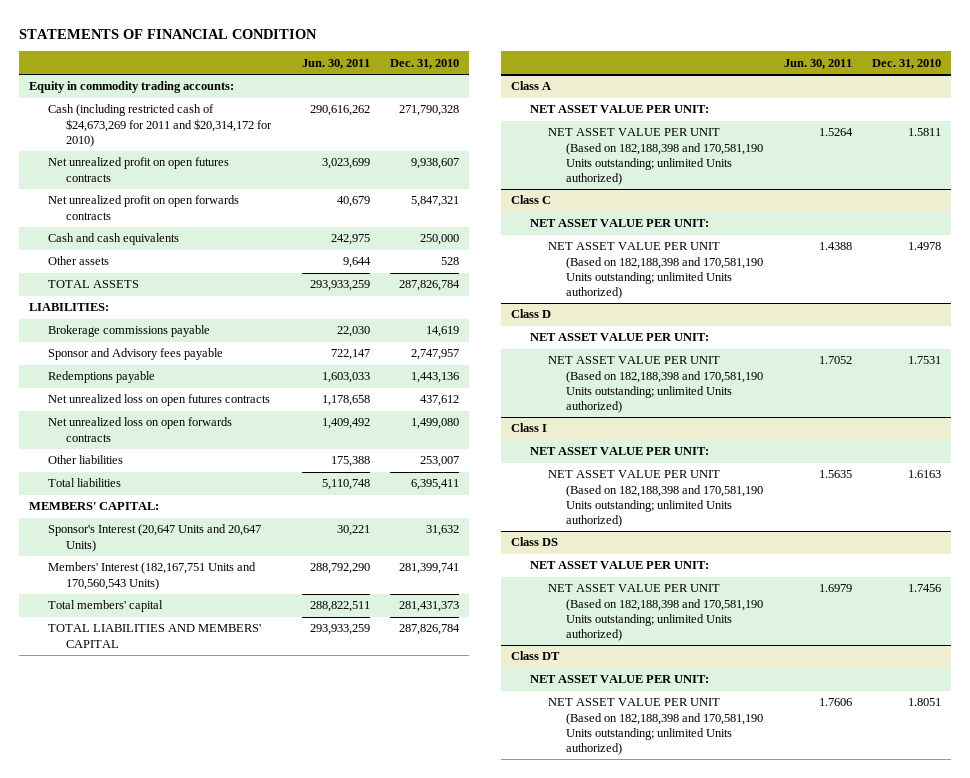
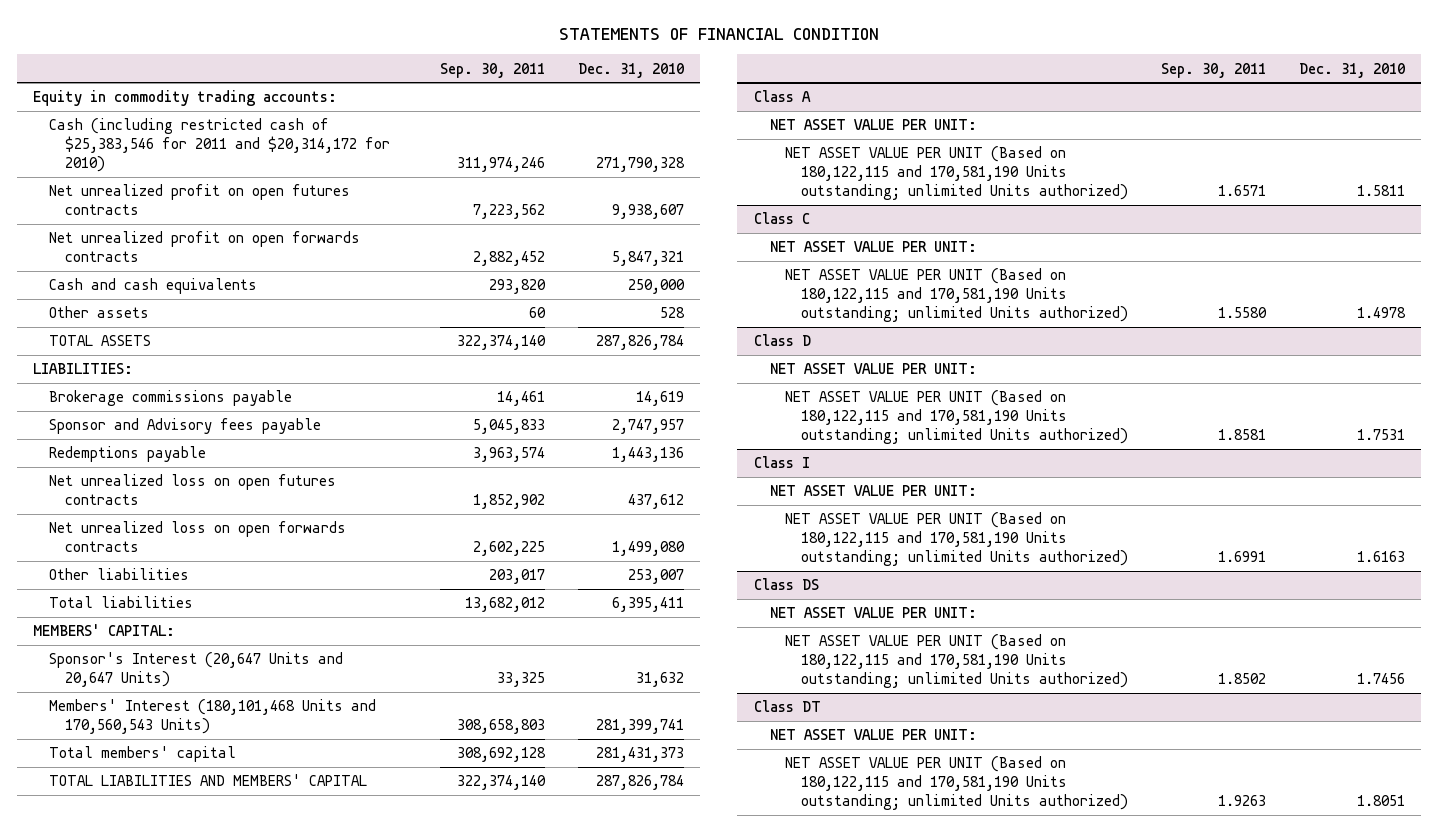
[301,58,370,69] Jun. 30, 2011 -> none
none -> [440,62,546,78] Sep. 30, 2011
[47,104,273,147] Cash (including restricted cash of $24,673,269 for 2011 and $20,314,172 for 2010) -> [48,118,390,172] Cash (including restricted cash of $25,383,546 for 2011 and $20,314,172 for 2010)
[47,562,256,590] Members' Interest (182,167,751 Units and 170,560,543 Units) -> [48,699,376,734] Members' Interest (180,101,468 Units and 170,560,543 Units)
[547,128,764,185] NET ASSET VALUE PER UNIT (Based on 182,188,398 and 170,581,190 Units outstanding; unlimited Units authorized) -> [785,146,1129,200] NET ASSET VALUE PER UNIT (Based on 180,122,115 and 170,581,190 Units outstanding; unlimited Units authorized)
[547,242,764,299] NET ASSET VALUE PER UNIT (Based on 182,188,398 and 170,581,190 Units outstanding; unlimited Units authorized) -> [785,268,1129,322] NET ASSET VALUE PER UNIT (Based on 180,122,115 and 170,581,190 Units outstanding; unlimited Units authorized)
[547,356,764,413] NET ASSET VALUE PER UNIT (Based on 182,188,398 and 170,581,190 Units outstanding; unlimited Units authorized) -> [785,390,1129,444] NET ASSET VALUE PER UNIT (Based on 180,122,115 and 170,581,190 Units outstanding; unlimited Units authorized)
[547,470,764,527] NET ASSET VALUE PER UNIT (Based on 182,188,398 and 170,581,190 Units outstanding; unlimited Units authorized) -> [785,512,1129,566] NET ASSET VALUE PER UNIT (Based on 180,122,115 and 170,581,190 Units outstanding; unlimited Units authorized)
[547,584,764,641] NET ASSET VALUE PER UNIT (Based on 182,188,398 and 170,581,190 Units outstanding; unlimited Units authorized) -> [785,634,1129,688] NET ASSET VALUE PER UNIT (Based on 180,122,115 and 170,581,190 Units outstanding; unlimited Units authorized)
[547,698,764,755] NET ASSET VALUE PER UNIT (Based on 182,188,398 and 170,581,190 Units outstanding; unlimited Units authorized) -> [785,756,1129,810] NET ASSET VALUE PER UNIT (Based on 180,122,115 and 170,581,190 Units outstanding; unlimited Units authorized)

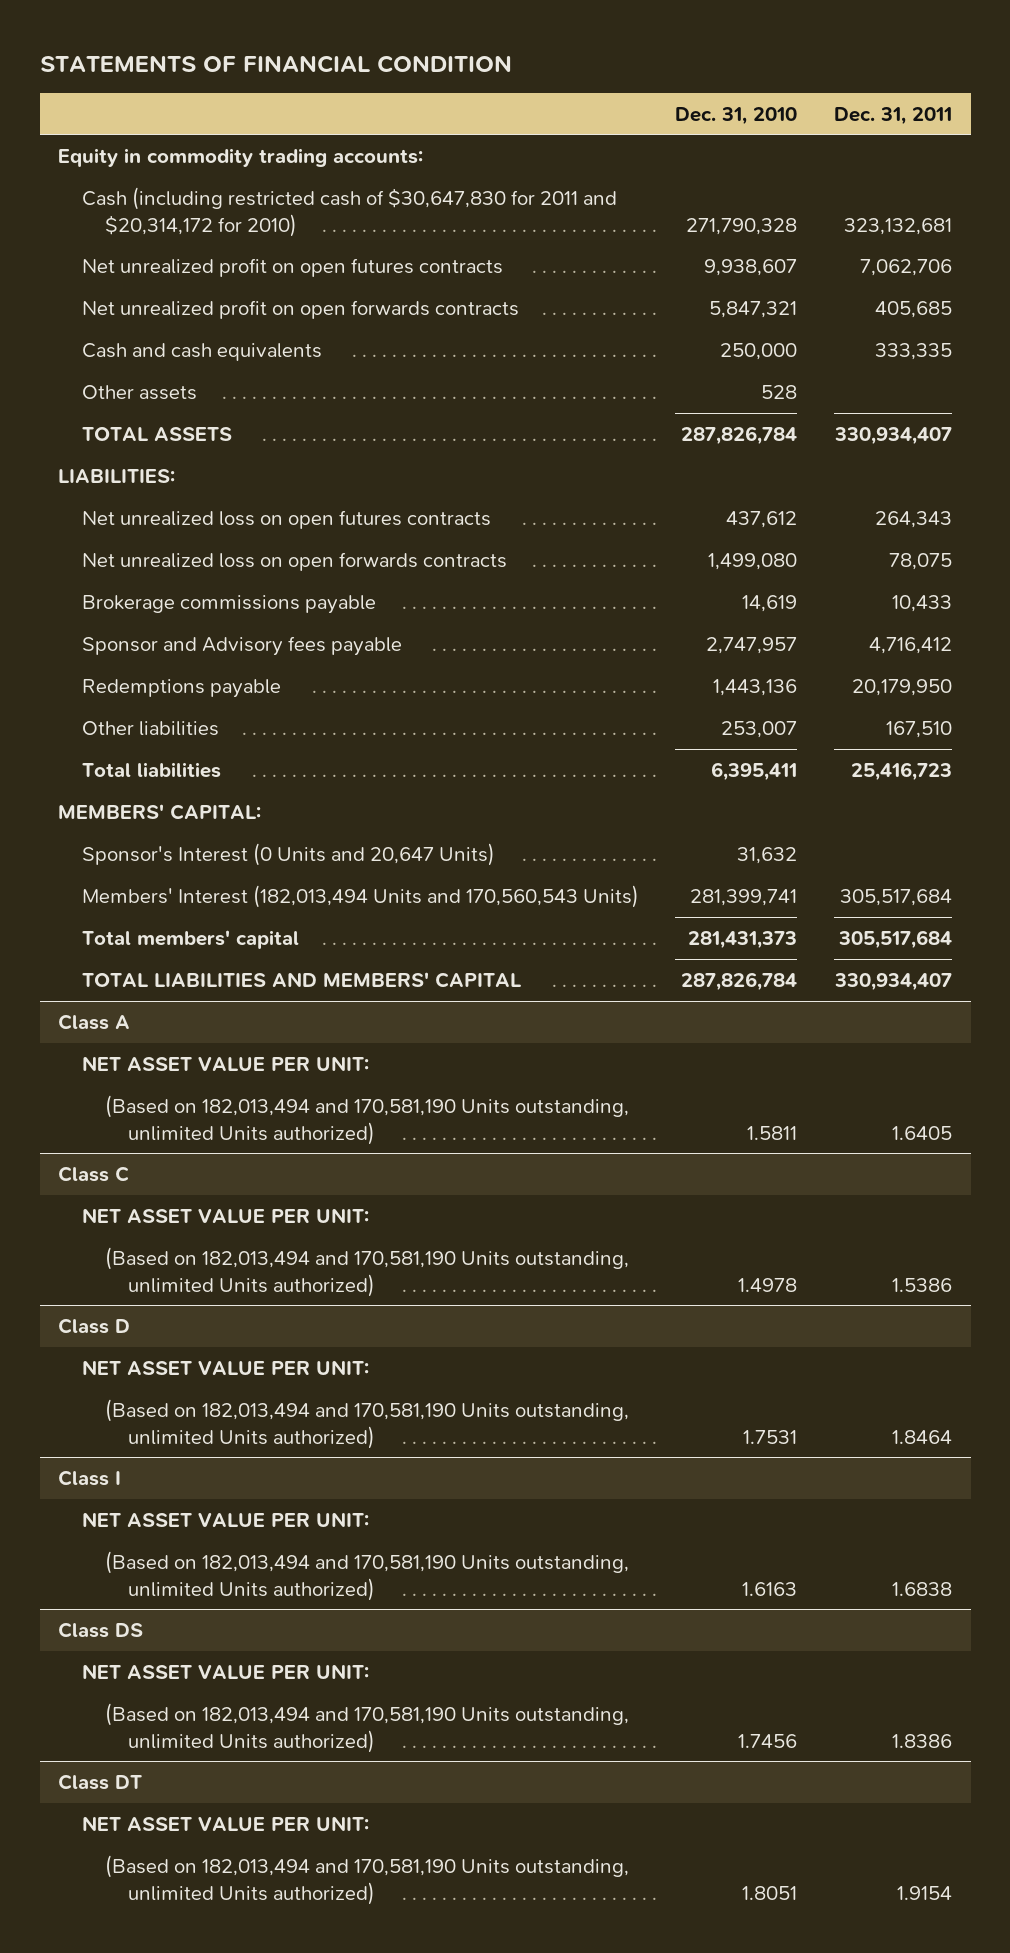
[440,62,546,78] Sep. 30, 2011 -> none
none -> [834,106,953,125] Dec. 31, 2011
[48,118,390,172] Cash (including restricted cash of $25,383,546 for 2011 and $20,314,172 for 2010) -> [81,186,617,237] Cash (including restricted cash of $30,647,830 for 2011 and $20,314,172 for 2010)
[48,474,336,505] Net unrealized loss on open futures contracts -> [81,509,491,529] Net unrealized loss on open futures contracts
[48,521,346,552] Net unrealized loss on open forwards contracts -> [81,551,507,571] Net unrealized loss on open forwards contracts
[48,652,343,687] Sponsor's Interest (20,647 Units and 20,647 Units) -> [81,842,495,866] Sponsor's Interest (0 Units and 20,647 Units)
[48,699,376,734] Members' Interest (180,101,468 Units and 170,560,543 Units) -> [81,884,639,908] Members' Interest (182,013,494 Units and 170,560,543 Units)
[785,146,1129,200] NET ASSET VALUE PER UNIT (Based on 180,122,115 and 170,581,190 Units outstanding; unlimited Units authorized) -> [105,1094,630,1145] (Based on 182,013,494 and 170,581,190 Units outstanding, unlimited Units authorized)
[785,268,1129,322] NET ASSET VALUE PER UNIT (Based on 180,122,115 and 170,581,190 Units outstanding; unlimited Units authorized) -> [105,1246,630,1297] (Based on 182,013,494 and 170,581,190 Units outstanding, unlimited Units authorized)
[785,390,1129,444] NET ASSET VALUE PER UNIT (Based on 180,122,115 and 170,581,190 Units outstanding; unlimited Units authorized) -> [105,1398,630,1449] (Based on 182,013,494 and 170,581,190 Units outstanding, unlimited Units authorized)
[785,512,1129,566] NET ASSET VALUE PER UNIT (Based on 180,122,115 and 170,581,190 Units outstanding; unlimited Units authorized) -> [105,1550,630,1601] (Based on 182,013,494 and 170,581,190 Units outstanding, unlimited Units authorized)
[785,634,1129,688] NET ASSET VALUE PER UNIT (Based on 180,122,115 and 170,581,190 Units outstanding; unlimited Units authorized) -> [105,1702,630,1753] (Based on 182,013,494 and 170,581,190 Units outstanding, unlimited Units authorized)
[785,756,1129,810] NET ASSET VALUE PER UNIT (Based on 180,122,115 and 170,581,190 Units outstanding; unlimited Units authorized) -> [105,1854,630,1905] (Based on 182,013,494 and 170,581,190 Units outstanding, unlimited Units authorized)

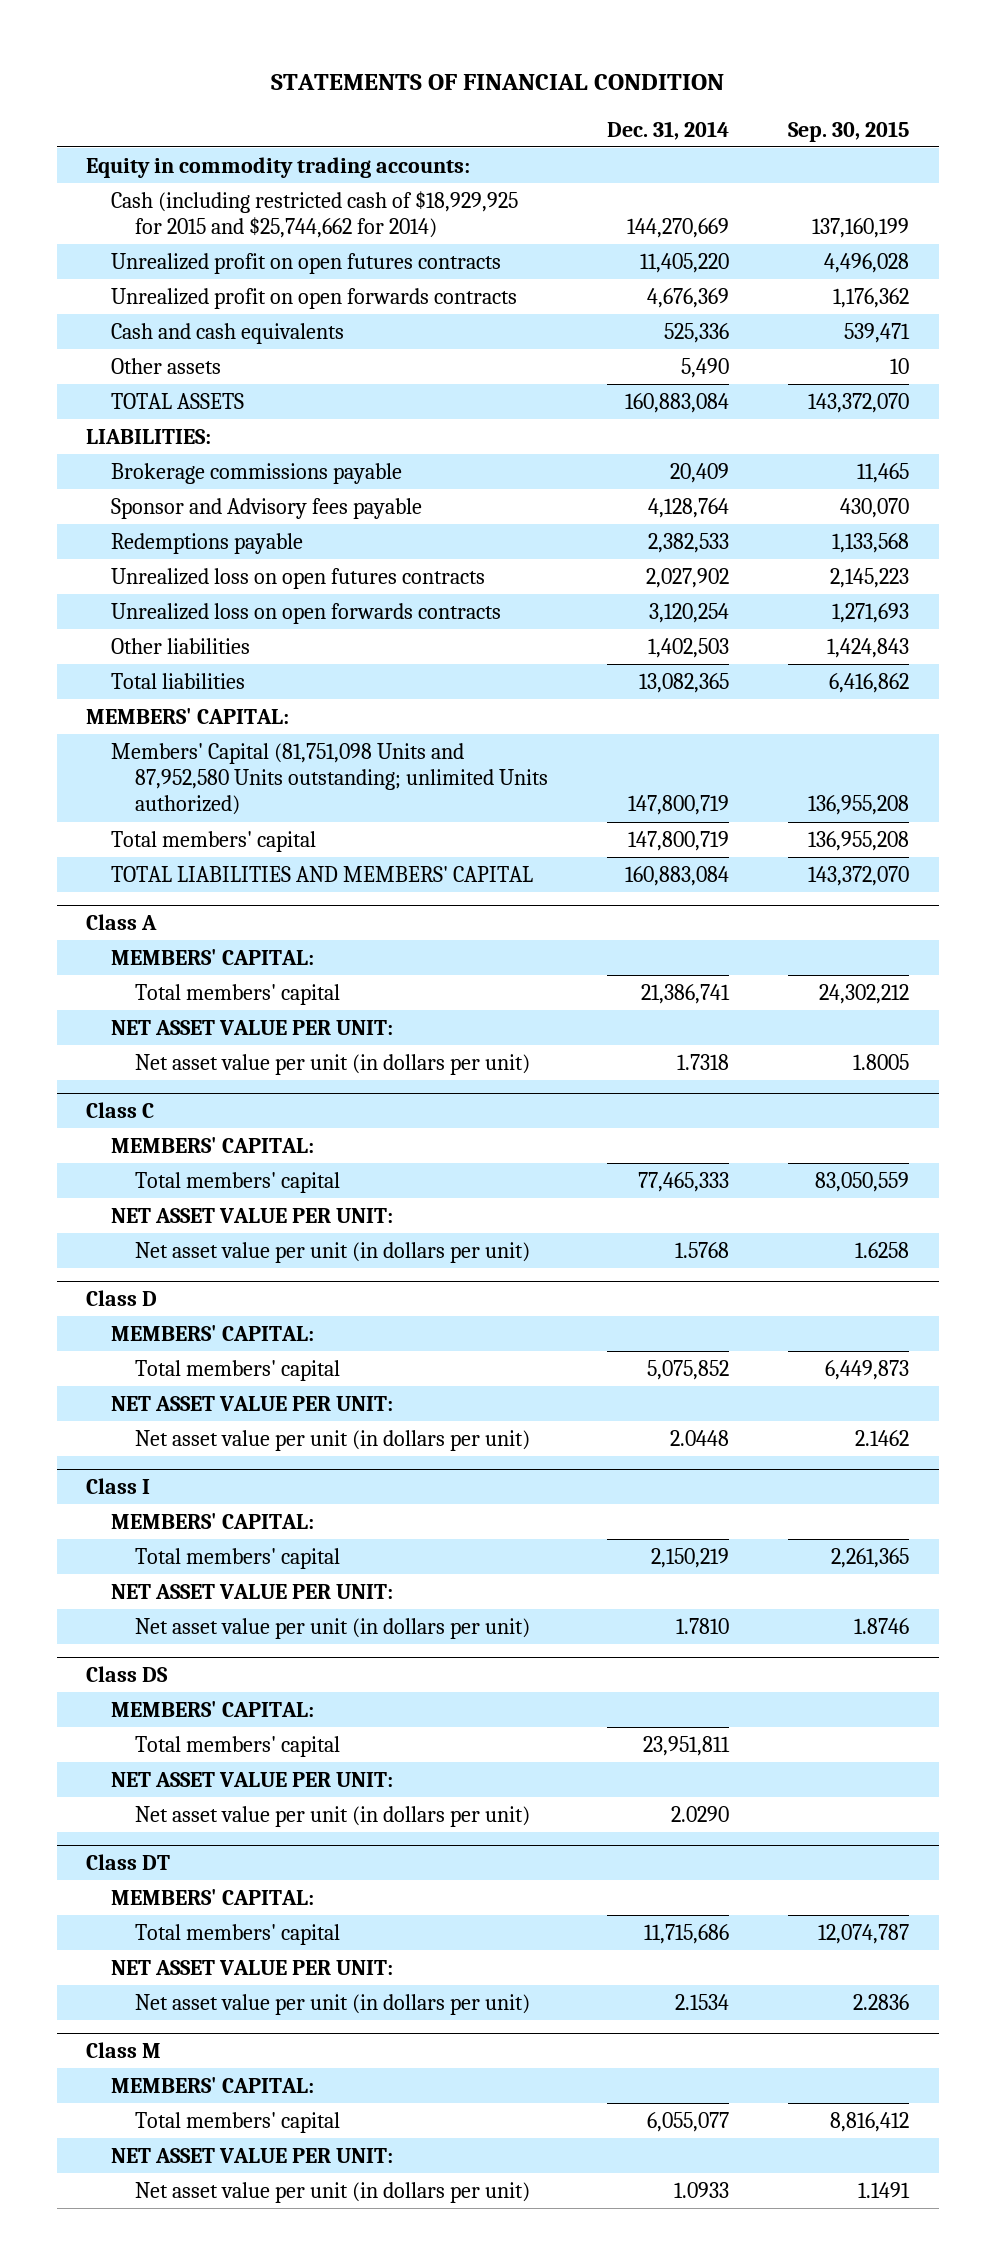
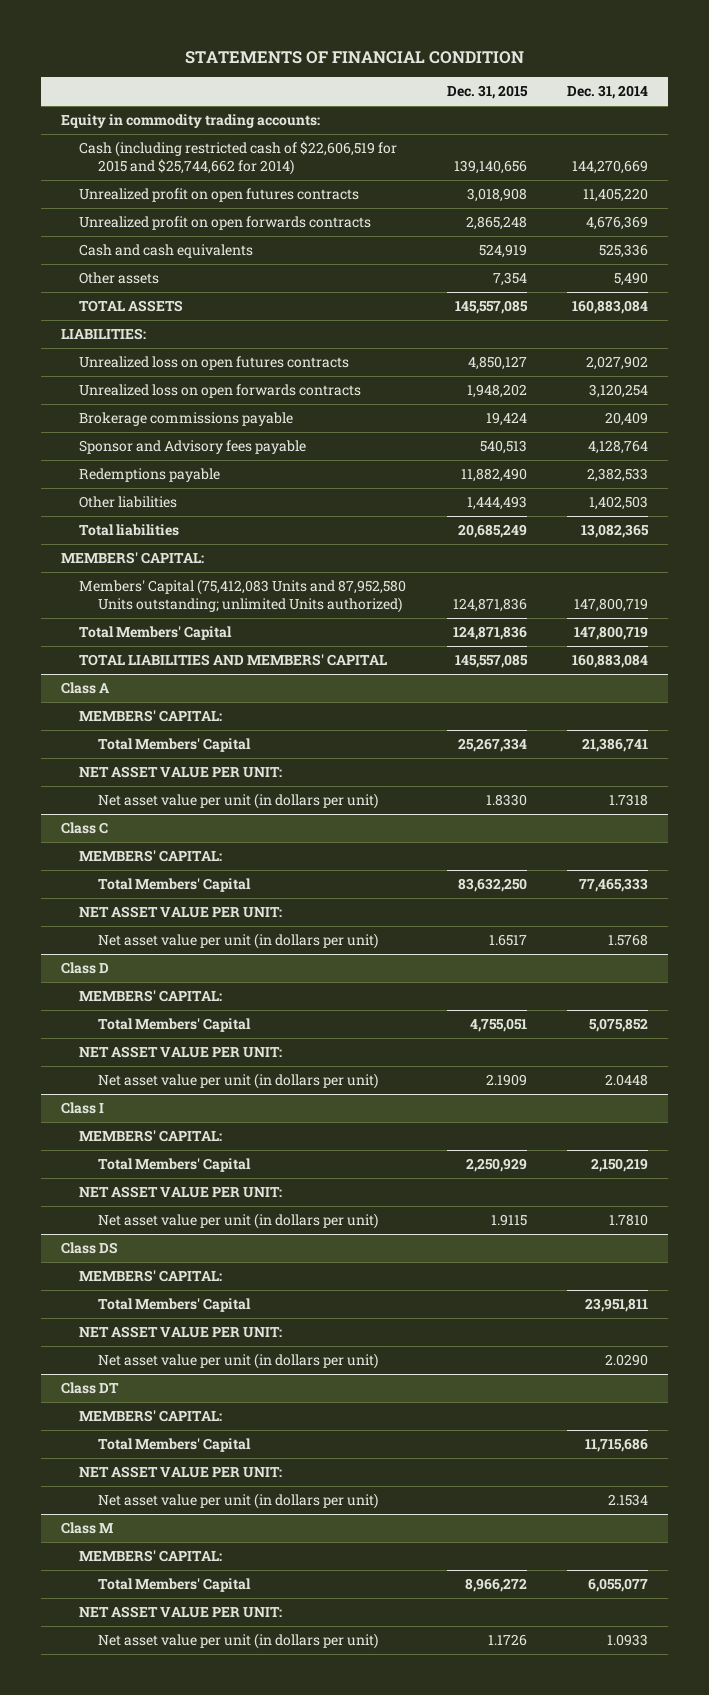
[788,120,910,142] Sep. 30, 2015 -> none
none -> [446,85,528,100] Dec. 31, 2015
[110,190,518,239] Cash (including restricted cash of $18,929,925 for 2015 and $25,744,662 for 2014) -> [79,141,398,176] Cash (including restricted cash of $22,606,519 for 2015 and $25,744,662 for 2014)
[110,567,485,589] Unrealized loss on open futures contracts -> [79,356,350,371] Unrealized loss on open futures contracts
[110,602,501,624] Unrealized loss on open forwards contracts -> [79,384,362,399] Unrealized loss on open forwards contracts
[110,742,548,816] Members' Capital (81,751,098 Units and 87,952,580 Units outstanding; unlimited Units authorized) -> [79,579,407,614] Members' Capital (75,412,083 Units and 87,952,580 Units outstanding; unlimited Units authorized)
[110,830,316,852] Total members' capital -> [79,626,233,641] Total Members' Capital
[134,983,340,1005] Total members' capital -> [97,738,251,753] Total Members' Capital
[134,1171,340,1193] Total members' capital -> [97,878,251,893] Total Members' Capital
[134,1359,340,1381] Total members' capital -> [97,1018,251,1033] Total Members' Capital
[134,1547,340,1569] Total members' capital -> [97,1158,251,1173] Total Members' Capital
[134,1735,340,1757] Total members' capital -> [97,1298,251,1313] Total Members' Capital
[134,1923,340,1945] Total members' capital -> [97,1438,251,1453] Total Members' Capital
[134,2111,340,2133] Total members' capital -> [97,1578,251,1593] Total Members' Capital

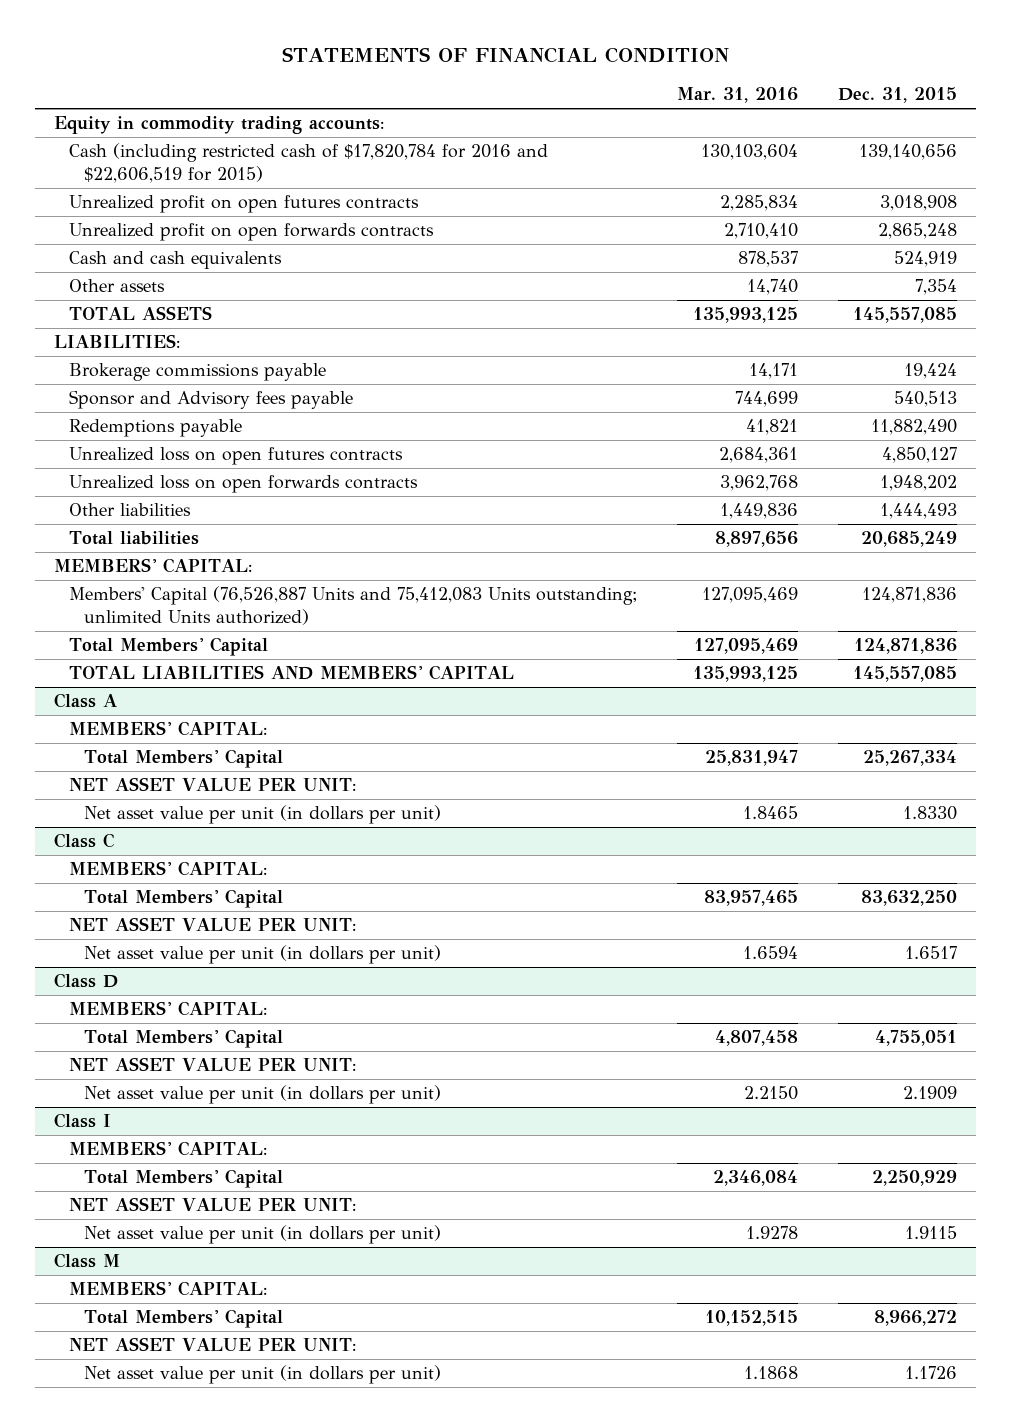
[567,85,649,100] Dec. 31, 2014 -> none
none -> [677,87,799,104] Mar. 31, 2016
[79,141,398,176] Cash (including restricted cash of $22,606,519 for 2015 and $25,744,662 for 2014) -> [69,143,549,183] Cash (including restricted cash of $17,820,784 for 2016 and $22,606,519 for 2015)
[79,356,350,371] Unrealized loss on open futures contracts -> [69,447,404,466] Unrealized loss on open futures contracts
[79,384,362,399] Unrealized loss on open forwards contracts -> [69,475,419,494] Unrealized loss on open forwards contracts
[79,579,407,614] Members' Capital (75,412,083 Units and 87,952,580 Units outstanding; unlimited Units authorized) -> [69,586,639,625] Members' Capital (76,526,887 Units and 75,412,083 Units outstanding; unlimited Units authorized)
[60,1242,118,1255] Class DS -> none
[79,1270,223,1283] MEMBERS' CAPITAL: -> none
[97,1298,251,1313] Total Members' Capital -> none
[79,1326,283,1339] NET ASSET VALUE PER UNIT: -> none
[97,1353,378,1370] Net asset value per unit (in dollars per unit) -> none
[60,1382,119,1395] Class DT -> none
[79,1410,223,1423] MEMBERS' CAPITAL: -> none
[97,1438,251,1453] Total Members' Capital -> none
[79,1466,283,1479] NET ASSET VALUE PER UNIT: -> none
[97,1493,378,1510] Net asset value per unit (in dollars per unit) -> none

